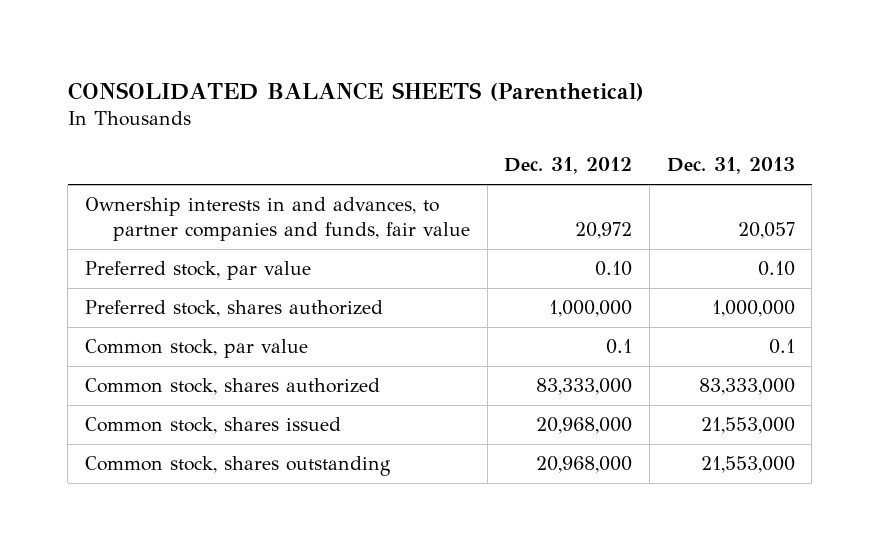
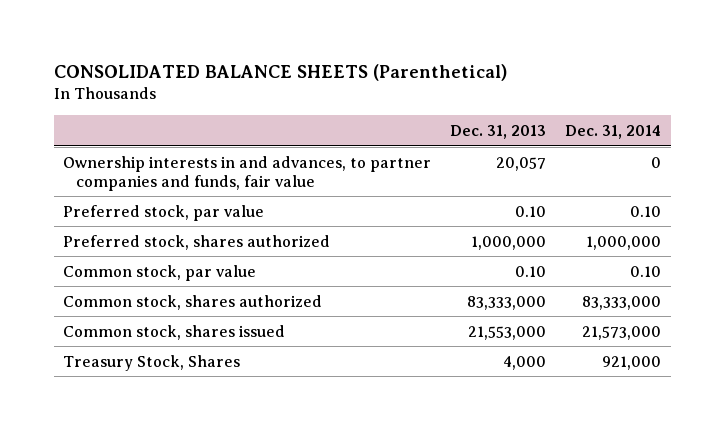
[504,157,633,175] Dec. 31, 2012 -> none
none -> [565,124,662,139] Dec. 31, 2014
[768,339,795,355] 0.1 -> [515,265,547,277] 0.10
[85,456,392,477] Common stock, shares outstanding -> none
none -> [63,354,241,371] Treasury Stock, Shares

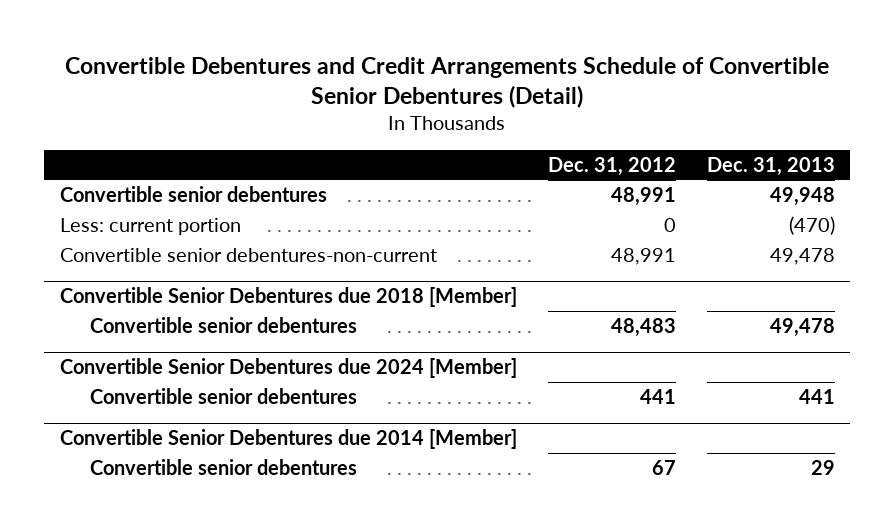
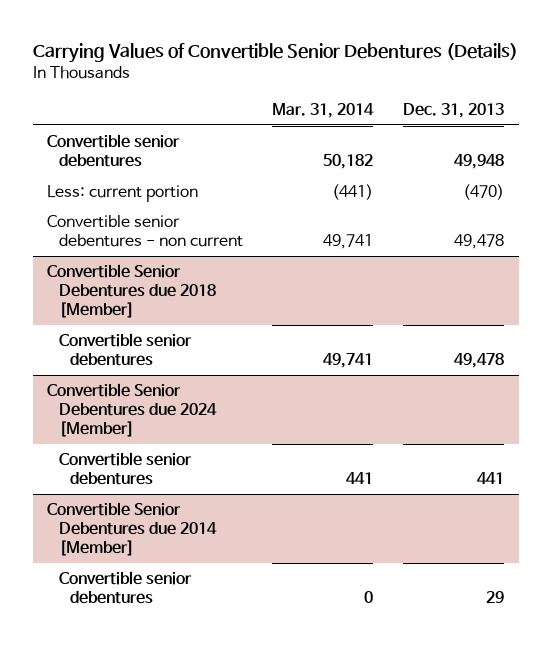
[65,57,830,109] Convertible Debentures and Credit Arrangements Schedule of Convertible Senior Debentures (Detail) -> [32,43,518,64] Carrying Values of Convertible Senior Debentures (Details)
[547,156,676,176] Dec. 31, 2012 -> none
none -> [272,103,375,119] Mar. 31, 2014
[59,247,437,262] Convertible senior debentures-non-current -> [47,214,243,248] Convertible senior debentures - non current

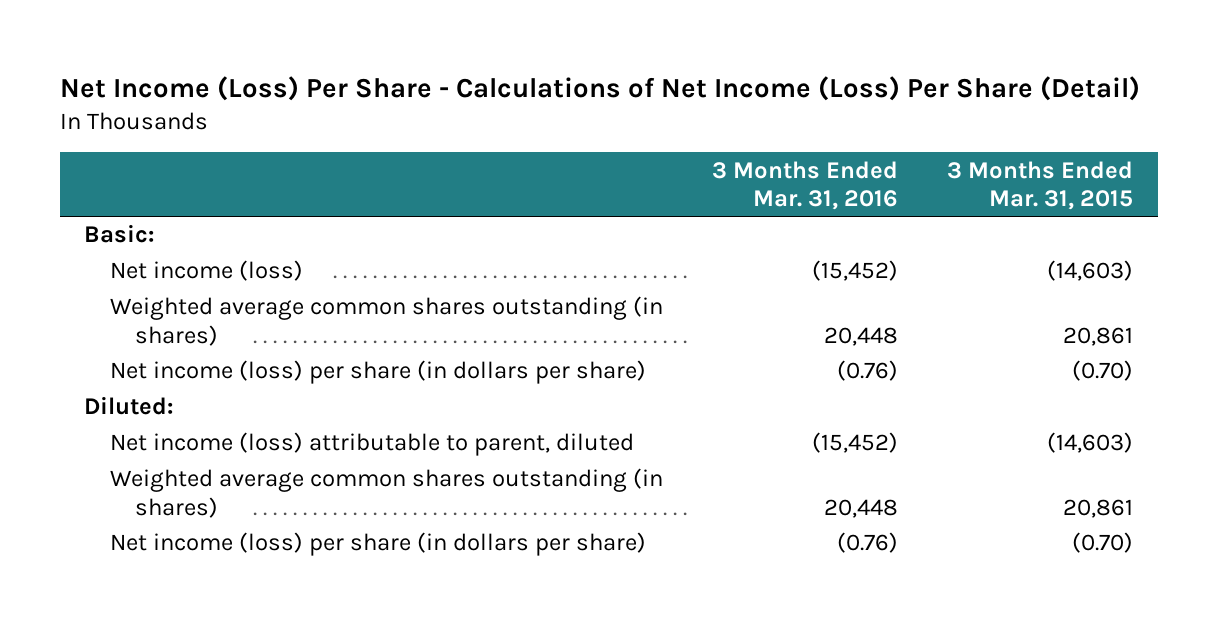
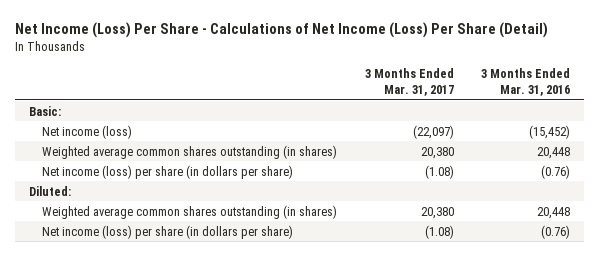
[947,160,1134,210] 3 Months Ended Mar. 31, 2015 -> none
none -> [364,68,454,96] 3 Months Ended Mar. 31, 2017
[109,432,634,457] Net income (loss) attributable to parent, diluted -> none

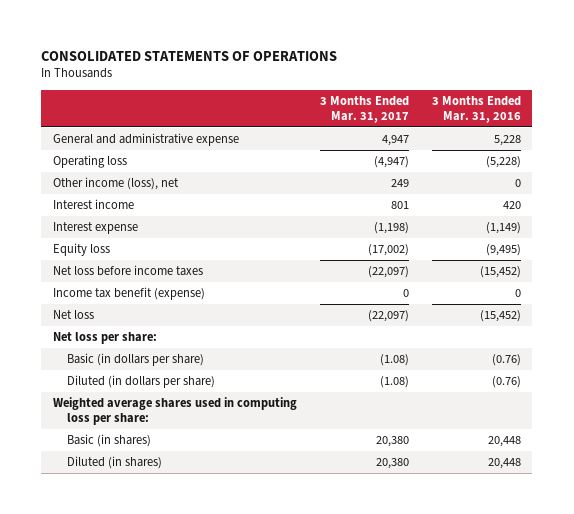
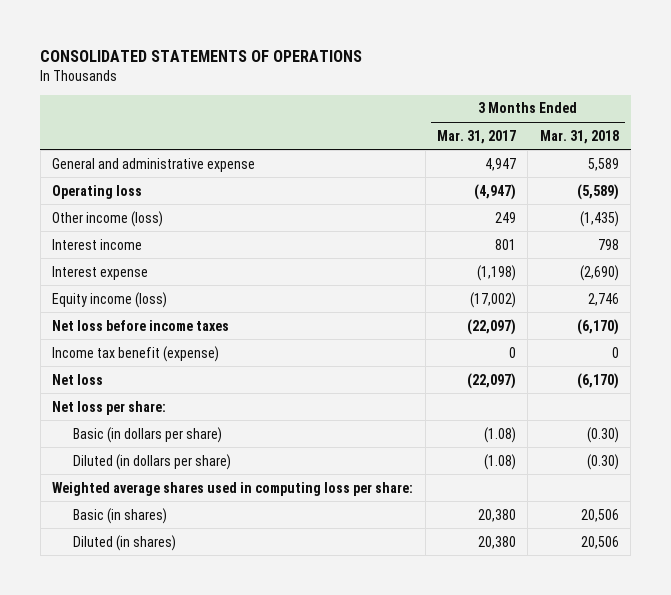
[431,95,521,123] 3 Months Ended Mar. 31, 2016 -> none
none -> [539,129,619,144] Mar. 31, 2018
[52,176,179,190] Other income (loss), net -> [52,210,164,227] Other income (loss)
[52,242,110,256] Equity loss -> [52,291,168,308] Equity income (loss)

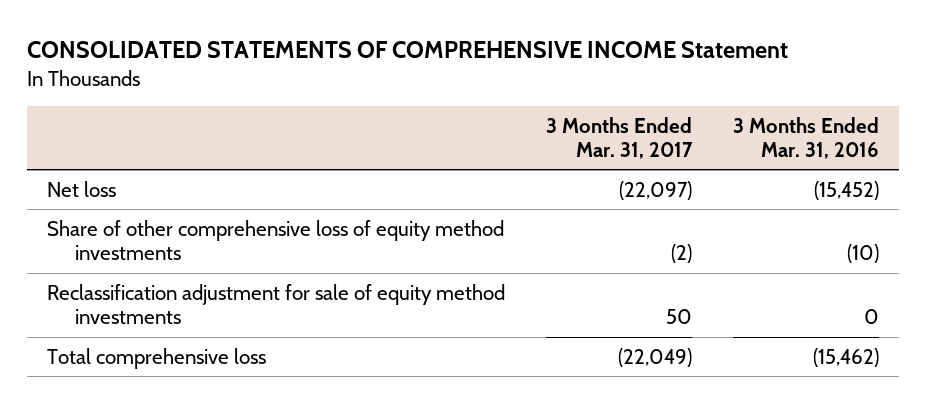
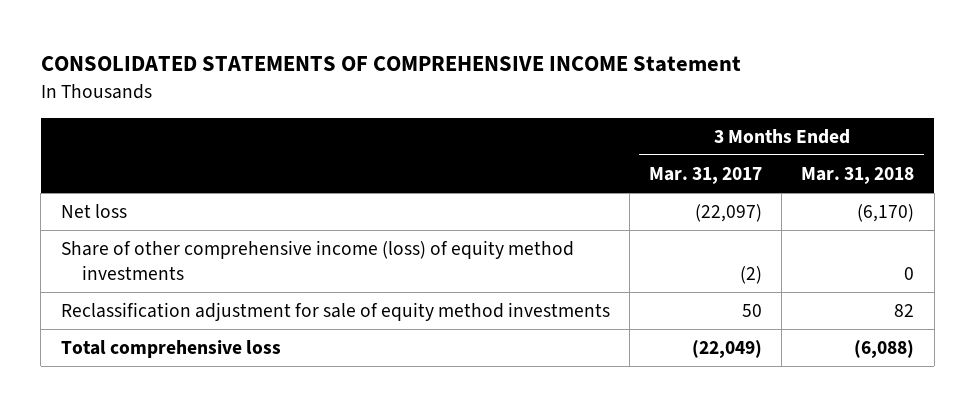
[733,116,880,159] 3 Months Ended Mar. 31, 2016 -> none
none -> [801,167,915,185] Mar. 31, 2018
[47,219,505,260] Share of other comprehensive loss of equity method investments -> [60,240,574,281] Share of other comprehensive income (loss) of equity method investments

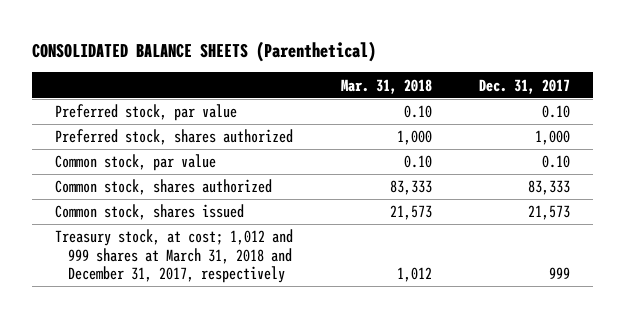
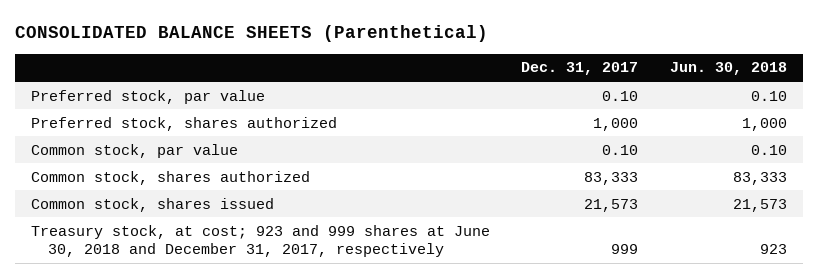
[340,78,432,94] Mar. 31, 2018 -> none
none -> [670,62,788,76] Jun. 30, 2018
[55,229,294,283] Treasury stock, at cost; 1,012 and 999 shares at March 31, 2018 and December 31, 2017, respectively -> [30,224,490,257] Treasury stock, at cost; 923 and 999 shares at June 30, 2018 and December 31, 2017, respectively

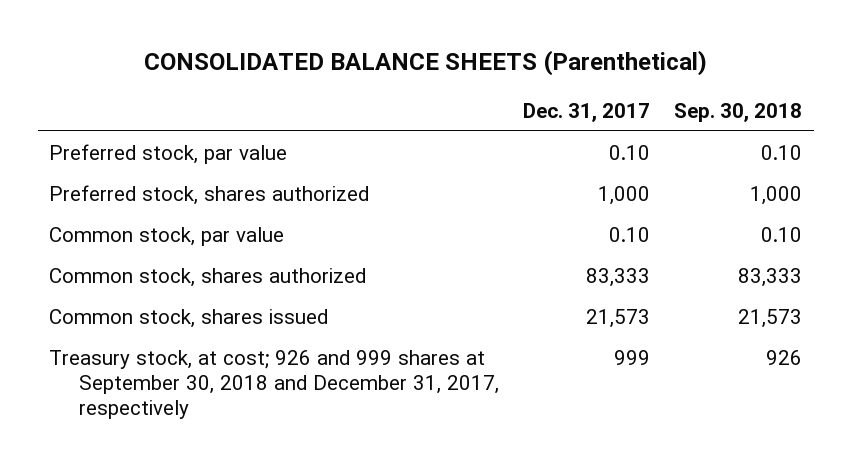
[670,62,788,76] Jun. 30, 2018 -> none
none -> [673,103,802,123] Sep. 30, 2018
[30,224,490,257] Treasury stock, at cost; 923 and 999 shares at June 30, 2018 and December 31, 2017, respectively -> [49,349,500,420] Treasury stock, at cost; 926 and 999 shares at September 30, 2018 and December 31, 2017, respectively

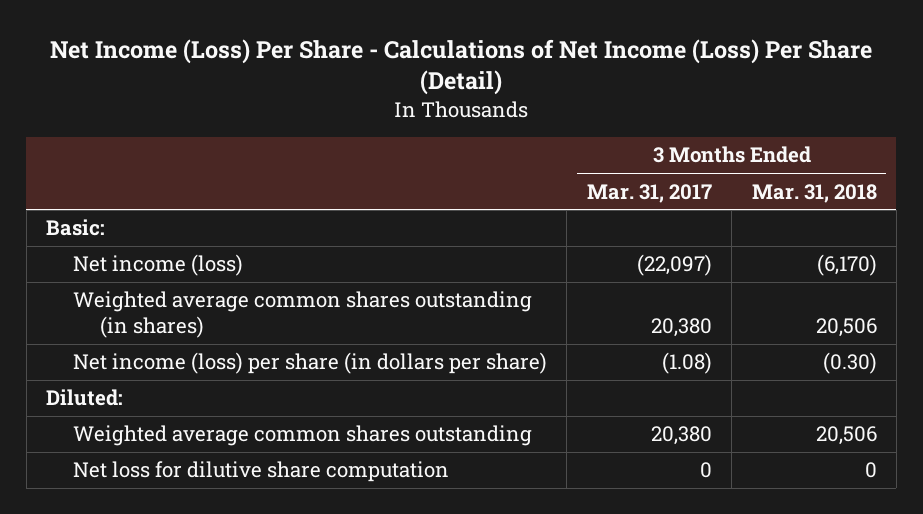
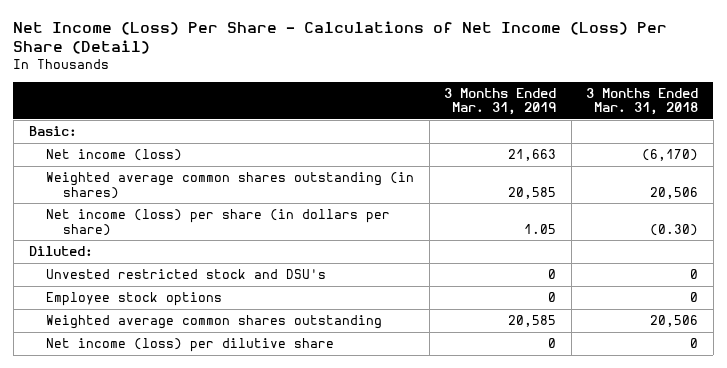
[586,183,712,203] Mar. 31, 2017 -> none
none -> [444,87,557,116] 3 Months Ended Mar. 31, 2019
none -> [45,269,326,280] Unvested restricted stock and DSU's
none -> [45,292,222,307] Employee stock options
[73,461,450,483] Net loss for dilutive share computation -> [45,338,334,353] Net income (loss) per dilutive share

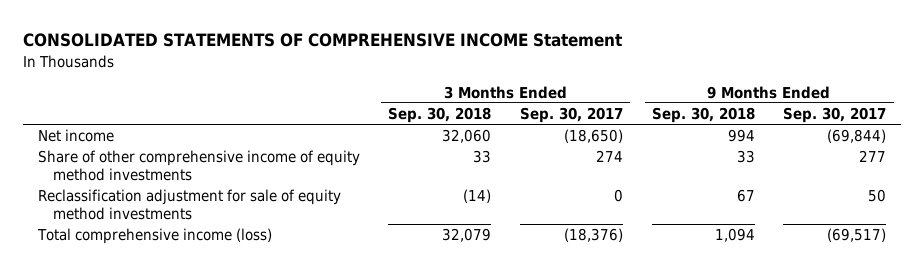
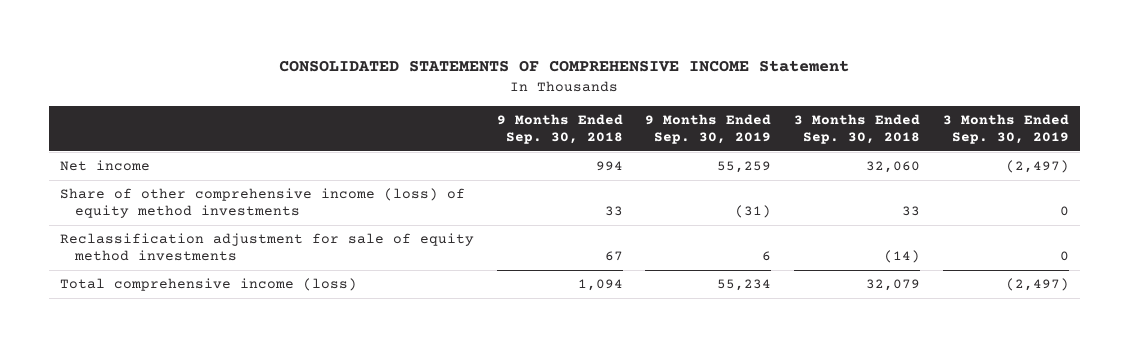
[519,107,623,124] Sep. 30, 2017 -> none
[783,107,887,124] Sep. 30, 2017 -> none
none -> [645,113,772,144] 9 Months Ended Sep. 30, 2019
none -> [942,113,1069,144] 3 Months Ended Sep. 30, 2019
[37,150,360,181] Share of other comprehensive income of equity method investments -> [59,188,465,219] Share of other comprehensive income (loss) of equity method investments

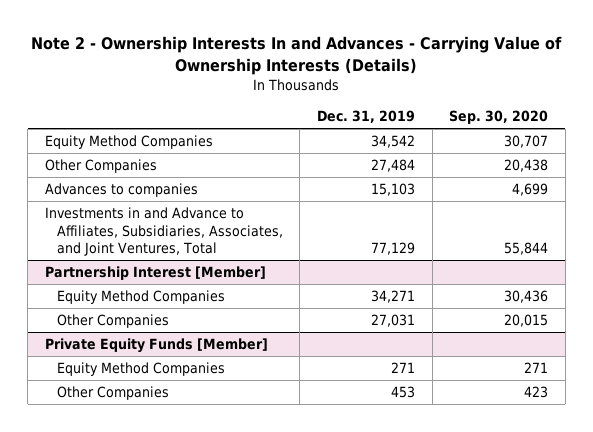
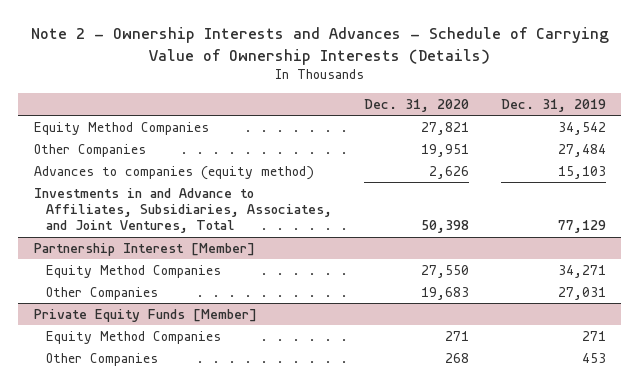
[31,36,563,76] Note 2 - Ownership Interests In and Advances - Carrying Value of Ownership Interests (Details) -> [30,27,609,65] Note 2 - Ownership Interests and Advances - Schedule of Carrying Value of Ownership Interests (Details)
[449,110,549,125] Sep. 30, 2020 -> none
none -> [363,99,469,113] Dec. 31, 2020
[44,183,198,198] Advances to companies -> [33,165,314,180] Advances to companies (equity method)

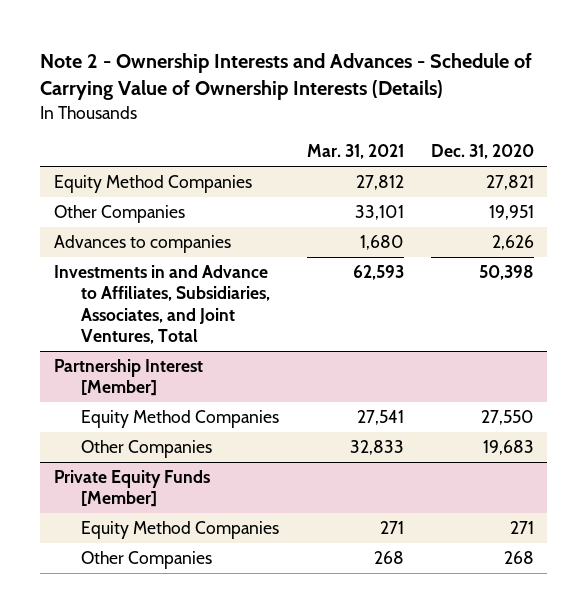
[500,99,606,113] Dec. 31, 2019 -> none
none -> [306,144,404,160] Mar. 31, 2021
[33,165,314,180] Advances to companies (equity method) -> [53,235,231,254] Advances to companies

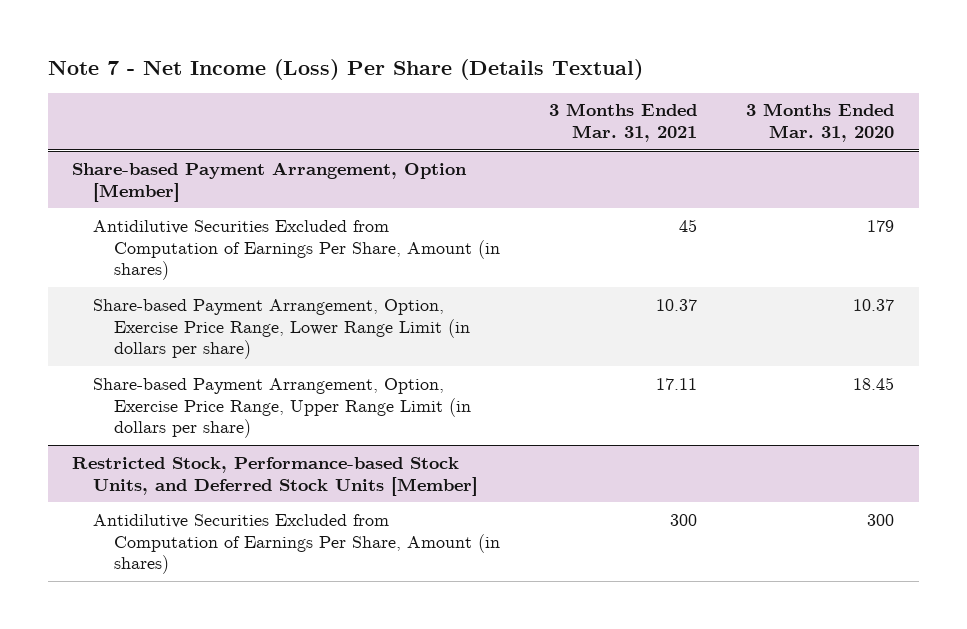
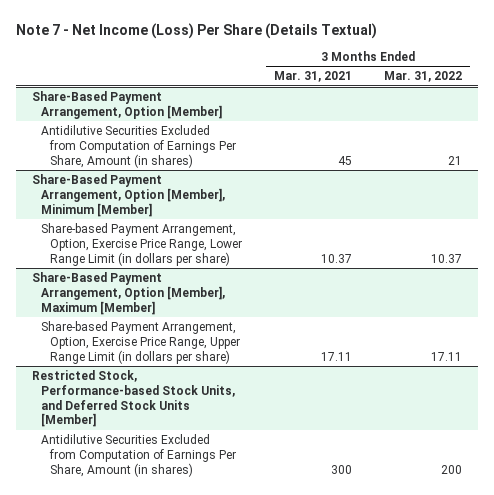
[746,103,895,143] 3 Months Ended Mar. 31, 2020 -> none
none -> [383,71,462,83] Mar. 31, 2022
[72,161,468,202] Share-based Payment Arrangement, Option [Member] -> [32,91,223,119] Share-Based Payment Arrangement, Option [Member]
none -> [32,174,226,217] Share-Based Payment Arrangement, Option [Member], Minimum [Member]
none -> [32,272,226,315] Share-Based Payment Arrangement, Option [Member], Maximum [Member]

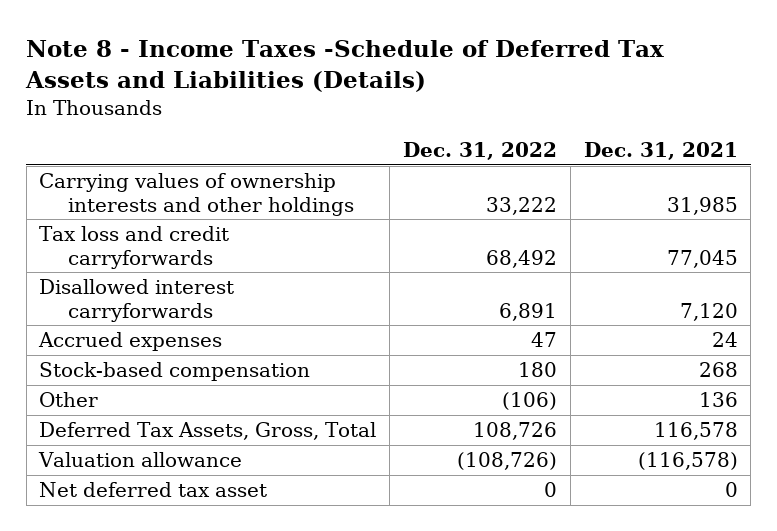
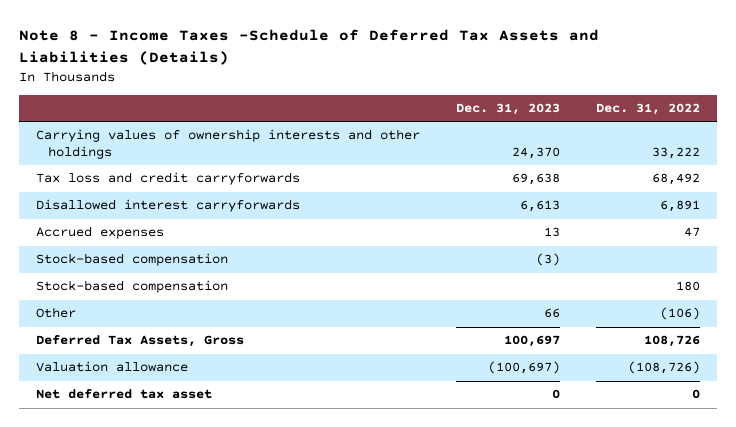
[583,142,738,161] Dec. 31, 2021 -> none
none -> [455,103,560,116] Dec. 31, 2023
none -> [36,253,229,267] Stock-based compensation
[39,422,377,441] Deferred Tax Assets, Gross, Total -> [36,335,245,348] Deferred Tax Assets, Gross

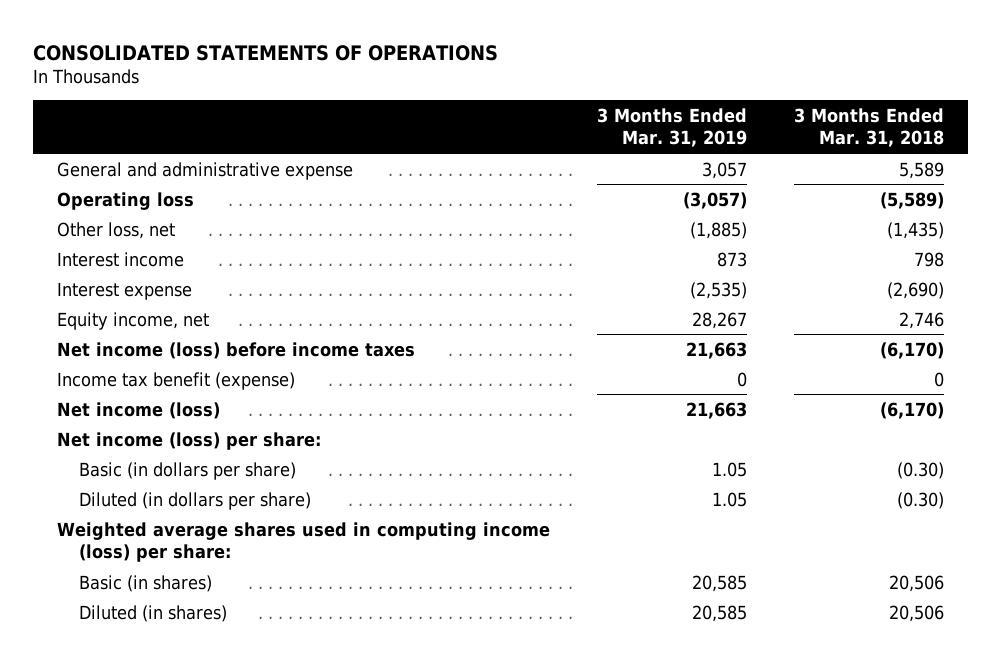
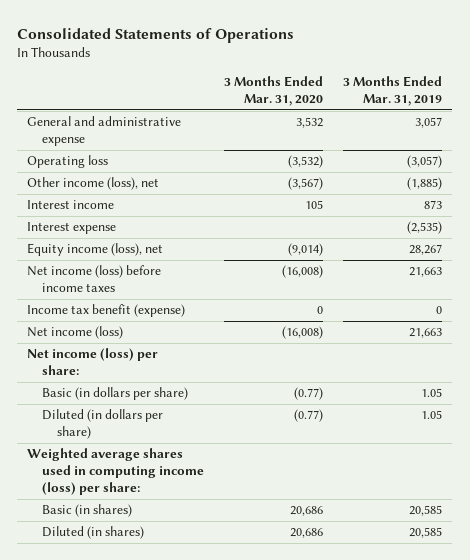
[32,44,498,61] CONSOLIDATED STATEMENTS OF OPERATIONS -> [17,27,295,43] Consolidated Statements of Operations
[794,108,945,148] 3 Months Ended Mar. 31, 2018 -> none
none -> [224,76,324,107] 3 Months Ended Mar. 31, 2020
[56,221,175,239] Other loss, net -> [27,177,160,191] Other income (loss), net
[56,311,209,330] Equity income, net -> [27,243,164,257] Equity income (loss), net

